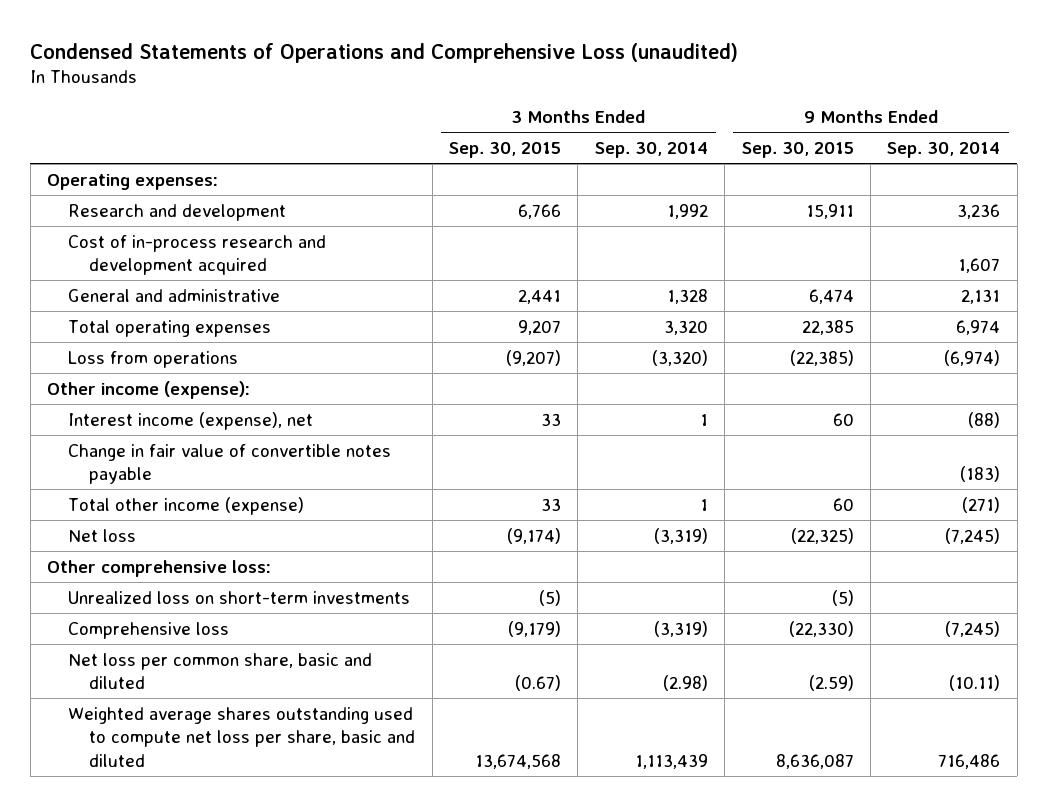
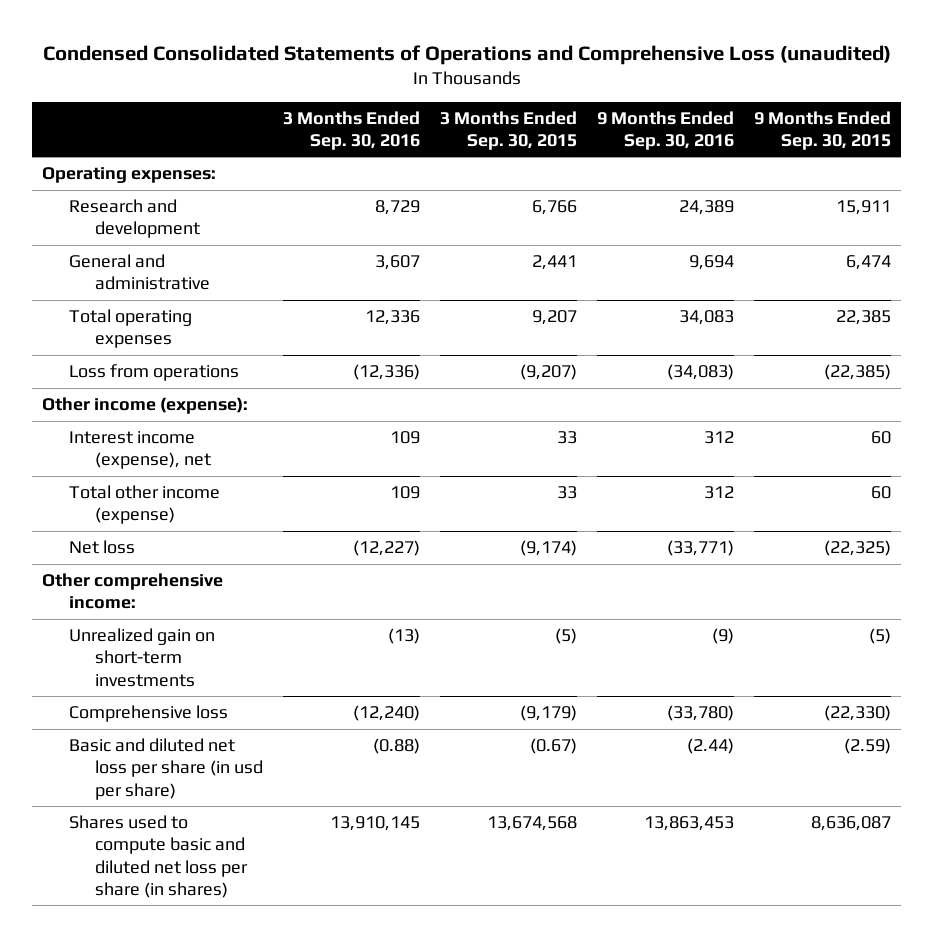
[30,42,739,63] Condensed Statements of Operations and Comprehensive Loss (unaudited) -> [42,44,891,65] Condensed Consolidated Statements of Operations and Comprehensive Loss (unaudited)
[594,142,708,159] Sep. 30, 2014 -> none
[887,142,1001,159] Sep. 30, 2014 -> none
none -> [282,110,420,150] 3 Months Ended Sep. 30, 2016
none -> [597,110,735,150] 9 Months Ended Sep. 30, 2016
[68,234,327,276] Cost of in-process research and development acquired -> none
[68,443,392,485] Change in fair value of convertible notes payable -> none
[47,559,272,577] Other comprehensive loss: -> [42,573,224,610] Other comprehensive income:
[68,590,411,604] Unrealized loss on short-term investments -> [68,628,215,687] Unrealized gain on short-term investments
[68,652,373,690] Net loss per common share, basic and diluted -> [68,738,263,800] Basic and diluted net loss per share (in usd per share)
[68,706,416,767] Weighted average shares outstanding used to compute net loss per share, basic and diluted -> [68,815,248,898] Shares used to compute basic and diluted net loss per share (in shares)

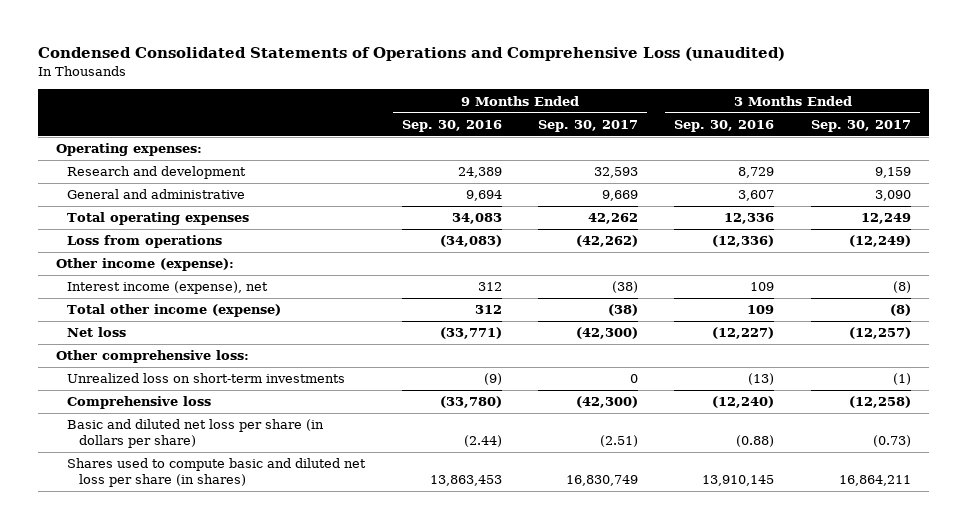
[439,110,577,150] 3 Months Ended Sep. 30, 2015 -> none
[754,110,892,150] 9 Months Ended Sep. 30, 2015 -> none
none -> [538,119,639,132] Sep. 30, 2017
none -> [810,119,911,132] Sep. 30, 2017
[42,573,224,610] Other comprehensive income: -> [55,350,249,364] Other comprehensive loss:
[68,628,215,687] Unrealized gain on short-term investments -> [67,373,346,384] Unrealized loss on short-term investments
[68,738,263,800] Basic and diluted net loss per share (in usd per share) -> [67,419,325,448] Basic and diluted net loss per share (in dollars per share)

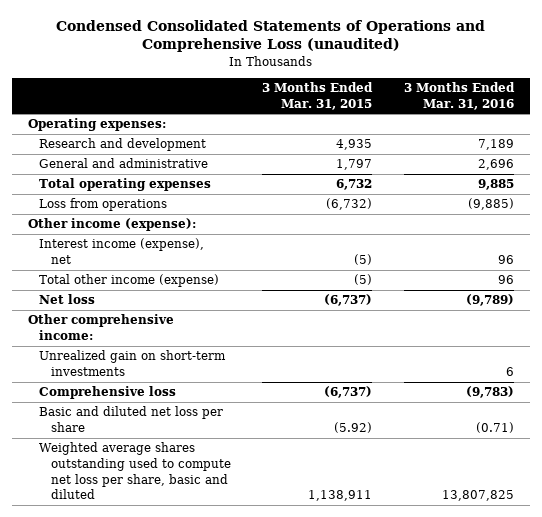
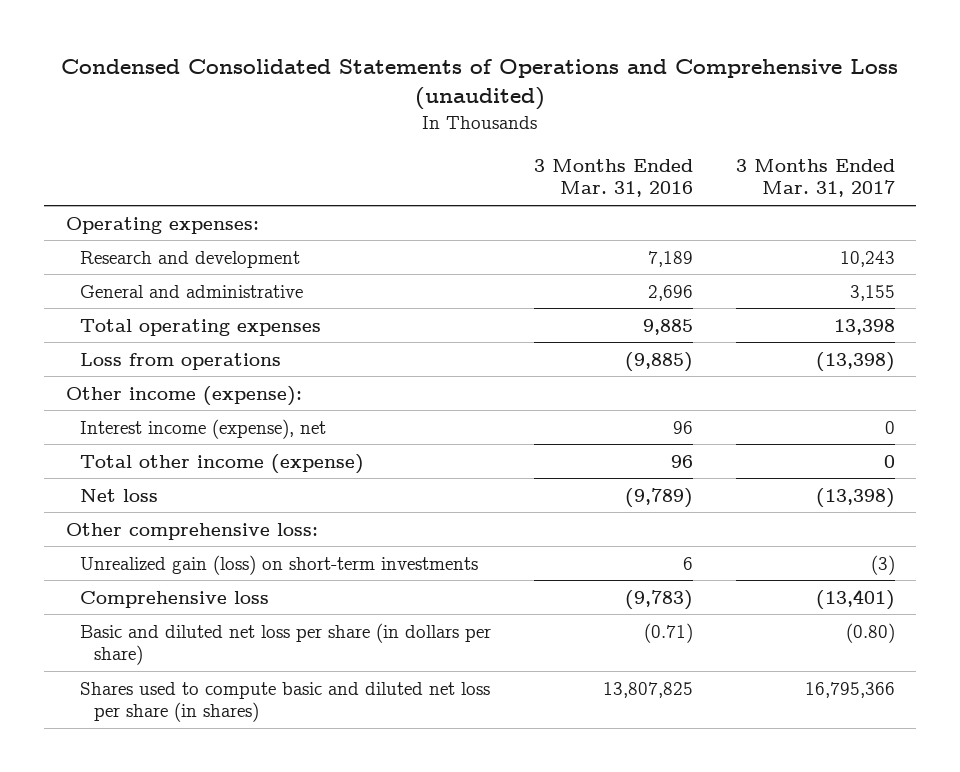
[262,82,374,110] 3 Months Ended Mar. 31, 2015 -> none
none -> [735,158,895,198] 3 Months Ended Mar. 31, 2017
[27,314,174,341] Other comprehensive income: -> [65,522,318,540] Other comprehensive loss:
[39,350,227,377] Unrealized gain on short-term investments -> [80,554,479,575] Unrealized gain (loss) on short-term investments
[39,406,224,433] Basic and diluted net loss per share -> [80,622,492,666] Basic and diluted net loss per share (in dollars per share)
[39,442,231,500] Weighted average shares outstanding used to compute net loss per share, basic and diluted -> [80,681,491,723] Shares used to compute basic and diluted net loss per share (in shares)

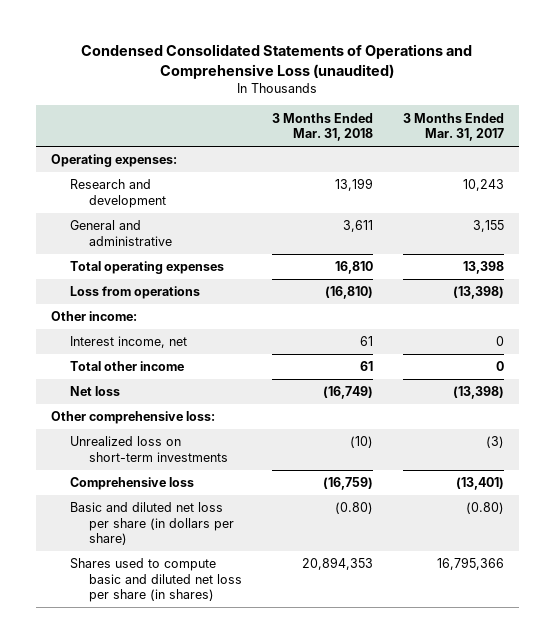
[533,158,693,198] 3 Months Ended Mar. 31, 2016 -> none
none -> [271,112,373,142] 3 Months Ended Mar. 31, 2018
[65,385,302,406] Other income (expense): -> [51,311,138,322] Other income:
[80,418,327,439] Interest income (expense), net -> [69,336,187,349] Interest income, net
[80,453,365,474] Total other income (expense) -> [69,361,184,372] Total other income
[80,554,479,575] Unrealized gain (loss) on short-term investments -> [69,436,228,462] Unrealized loss on short-term investments

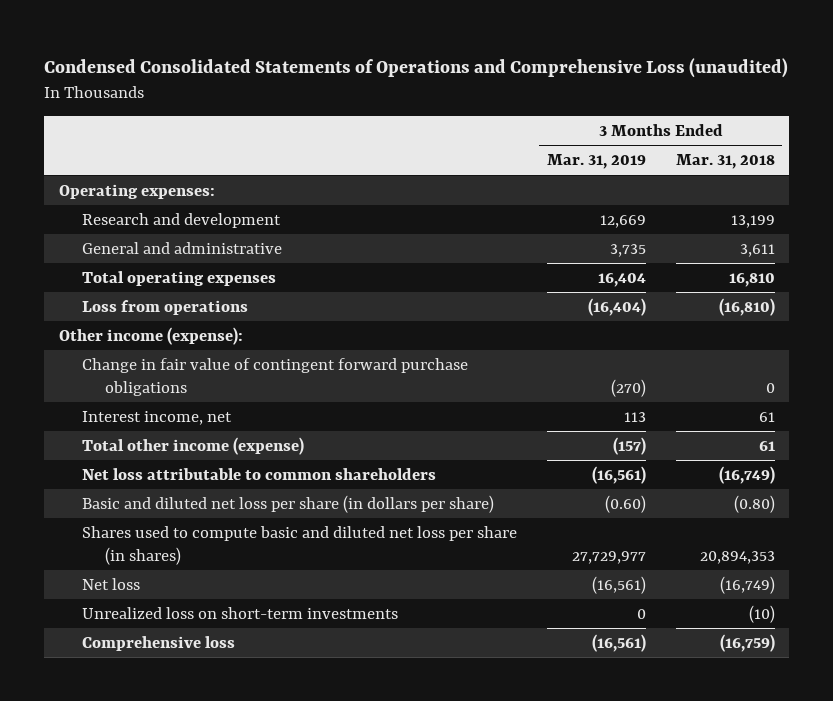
[402,112,504,142] 3 Months Ended Mar. 31, 2017 -> none
none -> [546,154,646,170] Mar. 31, 2019
[51,311,138,322] Other income: -> [58,326,243,345] Other income (expense):
none -> [82,357,469,396] Change in fair value of contingent forward purchase obligations
[69,361,184,372] Total other income -> [82,436,305,455] Total other income (expense)
none -> [82,467,437,480] Net loss attributable to common shareholders
[69,502,234,545] Basic and diluted net loss per share (in dollars per share) -> [82,494,495,513] Basic and diluted net loss per share (in dollars per share)
[69,558,242,602] Shares used to compute basic and diluted net loss per share (in shares) -> [82,525,518,565] Shares used to compute basic and diluted net loss per share (in shares)
[51,411,216,425] Other comprehensive loss: -> none

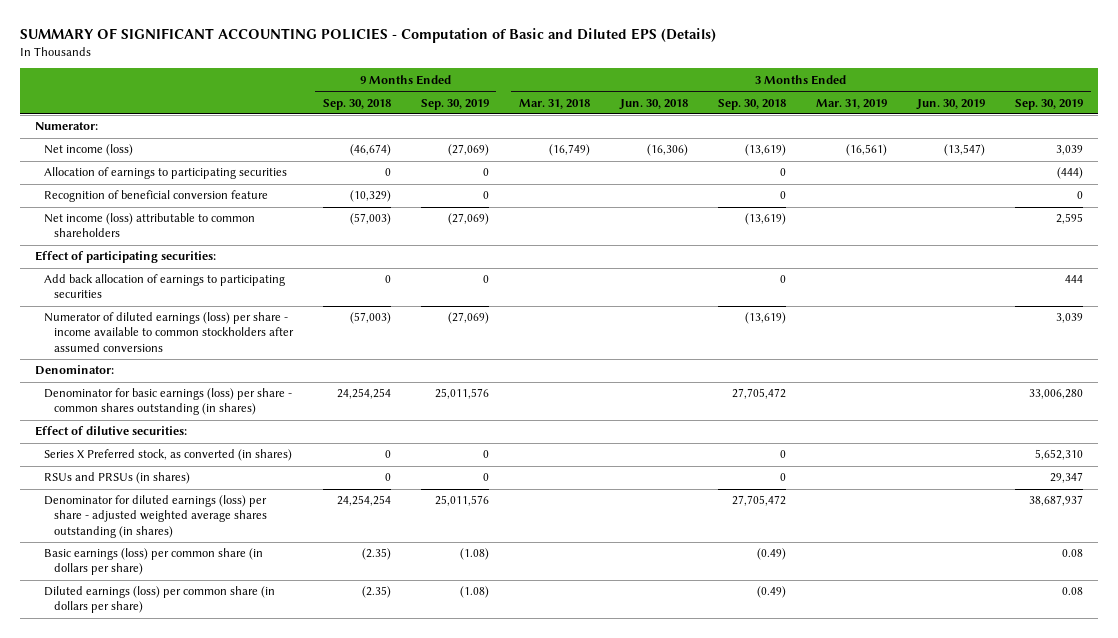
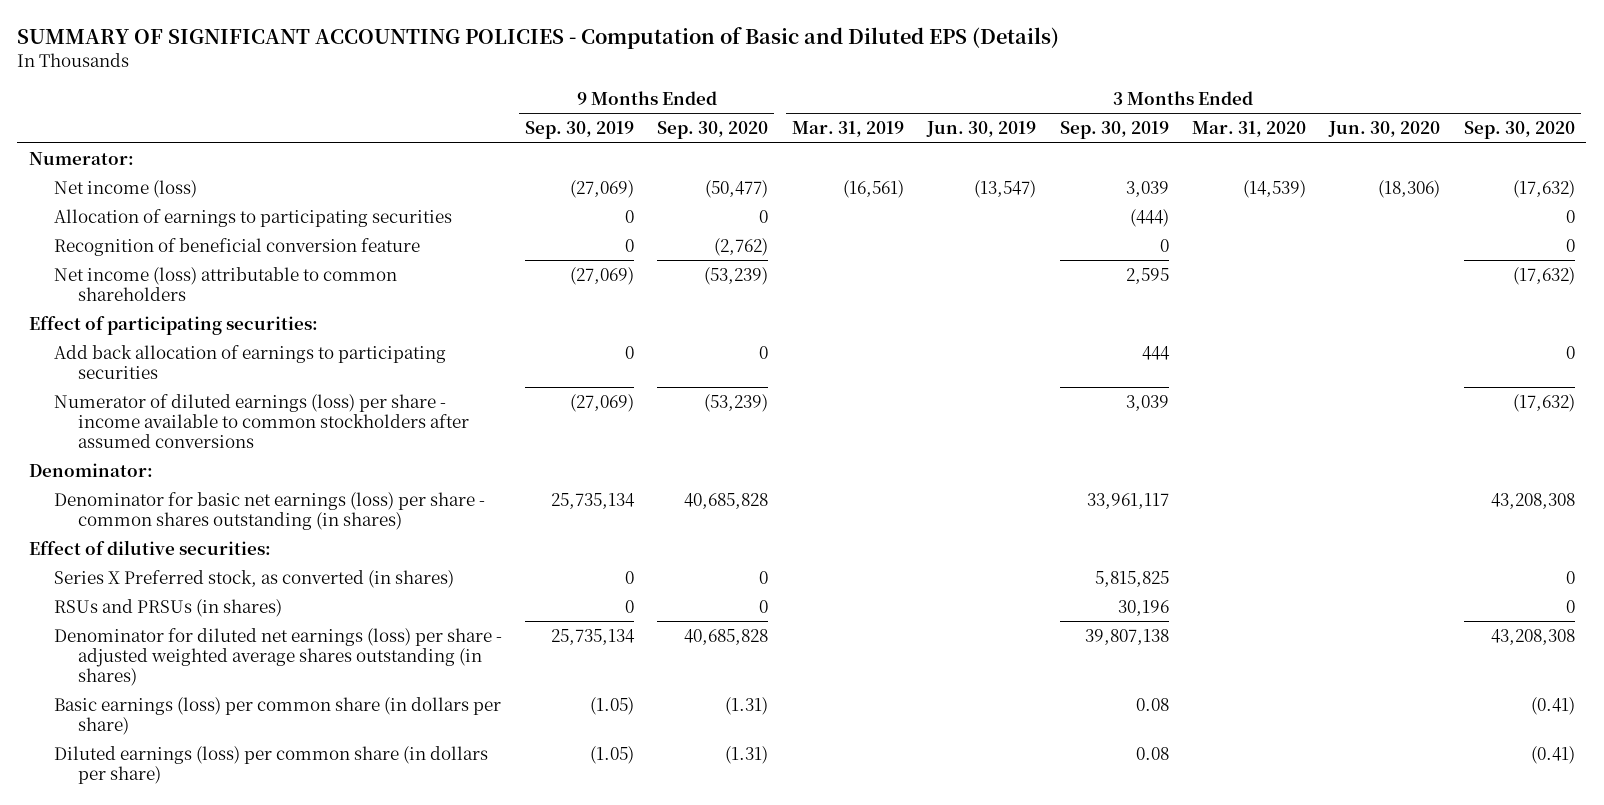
[322,98,391,110] Sep. 30, 2018 -> none
[518,98,590,109] Mar. 31, 2018 -> none
[619,98,689,110] Jun. 30, 2018 -> none
[718,98,787,110] Sep. 30, 2018 -> none
none -> [657,121,769,140] Sep. 30, 2020
none -> [1191,121,1306,138] Mar. 31, 2020
none -> [1328,121,1441,138] Jun. 30, 2020
none -> [1463,121,1575,140] Sep. 30, 2020
[44,388,293,416] Denominator for basic earnings (loss) per share - common shares outstanding (in shares) -> [53,491,485,530] Denominator for basic net earnings (loss) per share - common shares outstanding (in shares)
[434,388,489,400] 25,011,576 -> [550,492,635,509] 25,735,134
[1029,389,1084,400] 33,006,280 -> [1086,492,1169,509] 33,961,117
[1035,449,1084,461] 5,652,310 -> [1094,570,1169,587] 5,815,825
[1050,472,1084,484] 29,347 -> [1117,599,1169,616] 30,196
[44,495,268,538] Denominator for diluted earnings (loss) per share - adjusted weighted average shares outstanding (in shares) -> [53,627,502,686] Denominator for diluted net earnings (loss) per share - adjusted weighted average shares outstanding (in shares)
[434,495,489,507] 25,011,576 -> [550,628,635,645] 25,735,134
[1029,495,1084,507] 38,687,937 -> [1084,628,1169,645] 39,807,138
[459,548,489,561] (1.08) -> [589,696,634,715] (1.05)
[459,586,489,599] (1.08) -> [589,745,634,764] (1.05)

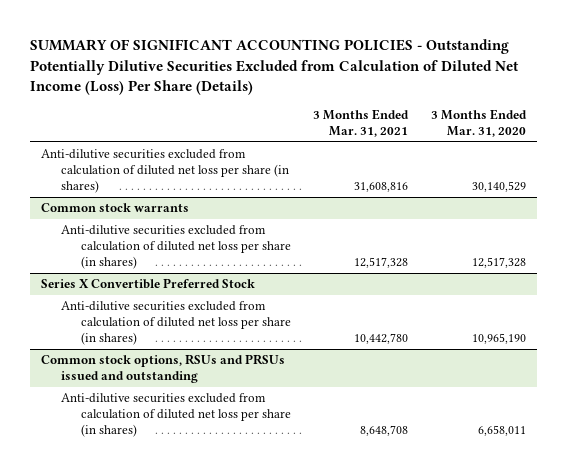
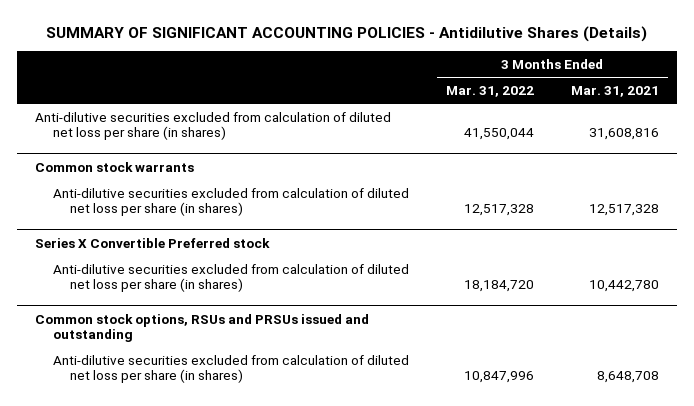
[30,39,520,95] SUMMARY OF SIGNIFICANT ACCOUNTING POLICIES - Outstanding Potentially Dilutive Securities Excluded from Calculation of Diluted Net Income (Loss) Per Share (Details) -> [46,25,648,42] SUMMARY OF SIGNIFICANT ACCOUNTING POLICIES - Antidilutive Shares (Details)
[430,109,527,138] 3 Months Ended Mar. 31, 2020 -> none
none -> [445,85,534,97] Mar. 31, 2022
[41,278,256,290] Series X Convertible Preferred Stock -> [35,237,271,248] Series X Convertible Preferred stock

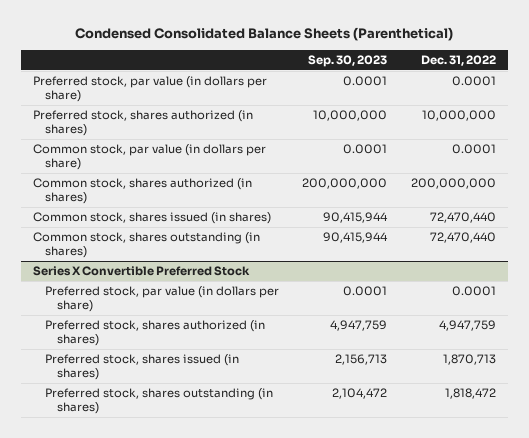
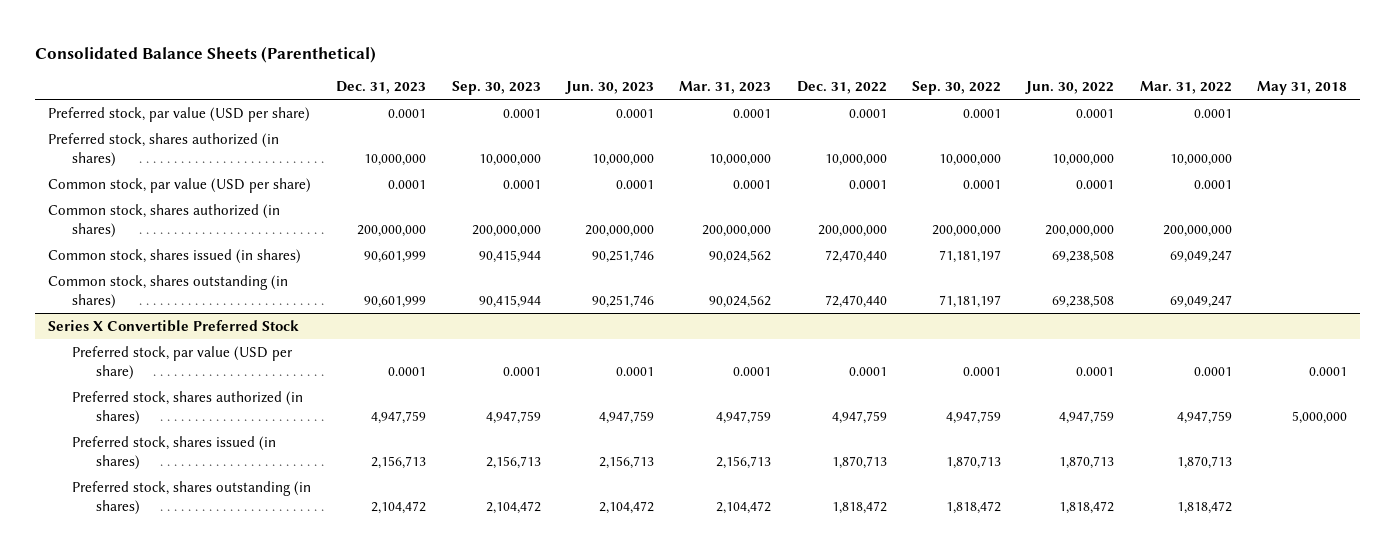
[75,27,454,42] Condensed Consolidated Balance Sheets (Parenthetical) -> [35,45,377,63] Consolidated Balance Sheets (Parenthetical)
none -> [336,81,427,95] Dec. 31, 2023
none -> [565,81,655,95] Jun. 30, 2023
none -> [679,81,772,95] Mar. 31, 2023
none -> [912,81,1002,96] Sep. 30, 2022
none -> [1025,81,1115,95] Jun. 30, 2022
none -> [1139,81,1232,95] Mar. 31, 2022
none -> [1257,81,1348,96] May 31, 2018
[32,76,267,103] Preferred stock, par value (in dollars per share) -> [48,106,311,122] Preferred stock, par value (USD per share)
[32,144,266,171] Common stock, par value (in dollars per share) -> [48,177,312,193] Common stock, par value (USD per share)
[44,286,279,313] Preferred stock, par value (in dollars per share) -> [71,345,293,380] Preferred stock, par value (USD per share)

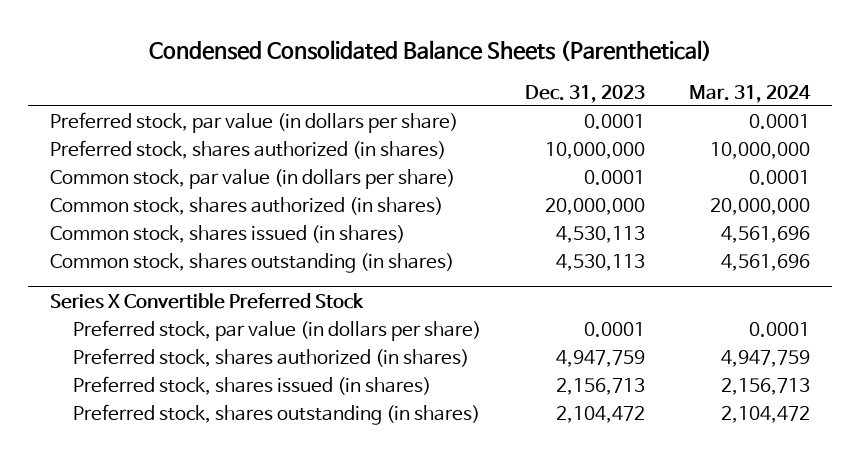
[35,45,377,63] Consolidated Balance Sheets (Parenthetical) -> [149,40,713,62] Condensed Consolidated Balance Sheets (Parenthetical)
[451,81,541,96] Sep. 30, 2023 -> none
[565,81,655,95] Jun. 30, 2023 -> none
[679,81,772,95] Mar. 31, 2023 -> none
[796,81,887,95] Dec. 31, 2022 -> none
[912,81,1002,96] Sep. 30, 2022 -> none
[1025,81,1115,95] Jun. 30, 2022 -> none
[1139,81,1232,95] Mar. 31, 2022 -> none
[1257,81,1348,96] May 31, 2018 -> none
none -> [688,84,811,103] Mar. 31, 2024
[48,106,311,122] Preferred stock, par value (USD per share) -> [50,112,459,134] Preferred stock, par value (in dollars per share)
[48,177,312,193] Common stock, par value (USD per share) -> [50,169,456,190] Common stock, par value (in dollars per share)
[357,224,427,237] 200,000,000 -> [544,198,645,216] 20,000,000
[364,250,427,263] 90,601,999 -> [555,226,645,244] 4,530,113
[364,295,427,308] 90,601,999 -> [555,254,645,272] 4,530,113
[71,345,293,380] Preferred stock, par value (USD per share) -> [72,320,481,342] Preferred stock, par value (in dollars per share)

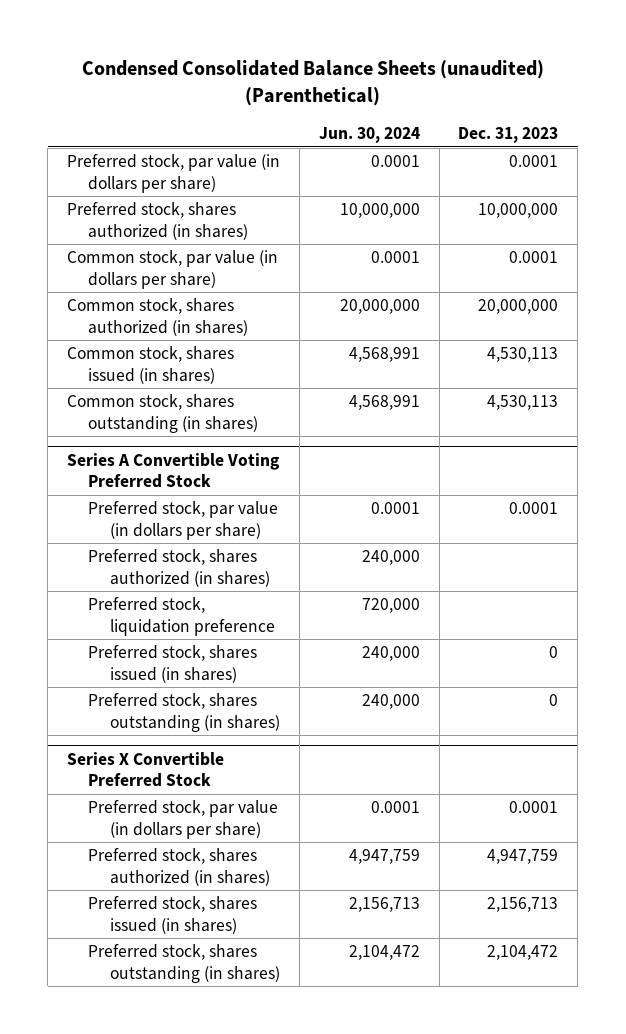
[149,40,713,62] Condensed Consolidated Balance Sheets (Parenthetical) -> [81,60,544,107] Condensed Consolidated Balance Sheets (unaudited) (Parenthetical)
[688,84,811,103] Mar. 31, 2024 -> none
none -> [318,127,420,144] Jun. 30, 2024
none -> [67,452,281,489] Series A Convertible Voting Preferred Stock
none -> [88,501,279,540] Preferred stock, par value (in dollars per share)
none -> [88,549,270,587] Preferred stock, shares authorized (in shares)
none -> [88,597,275,636] Preferred stock, liquidation preference
none -> [88,645,258,683] Preferred stock, shares issued (in shares)
none -> [88,693,280,732] Preferred stock, shares outstanding (in shares)

